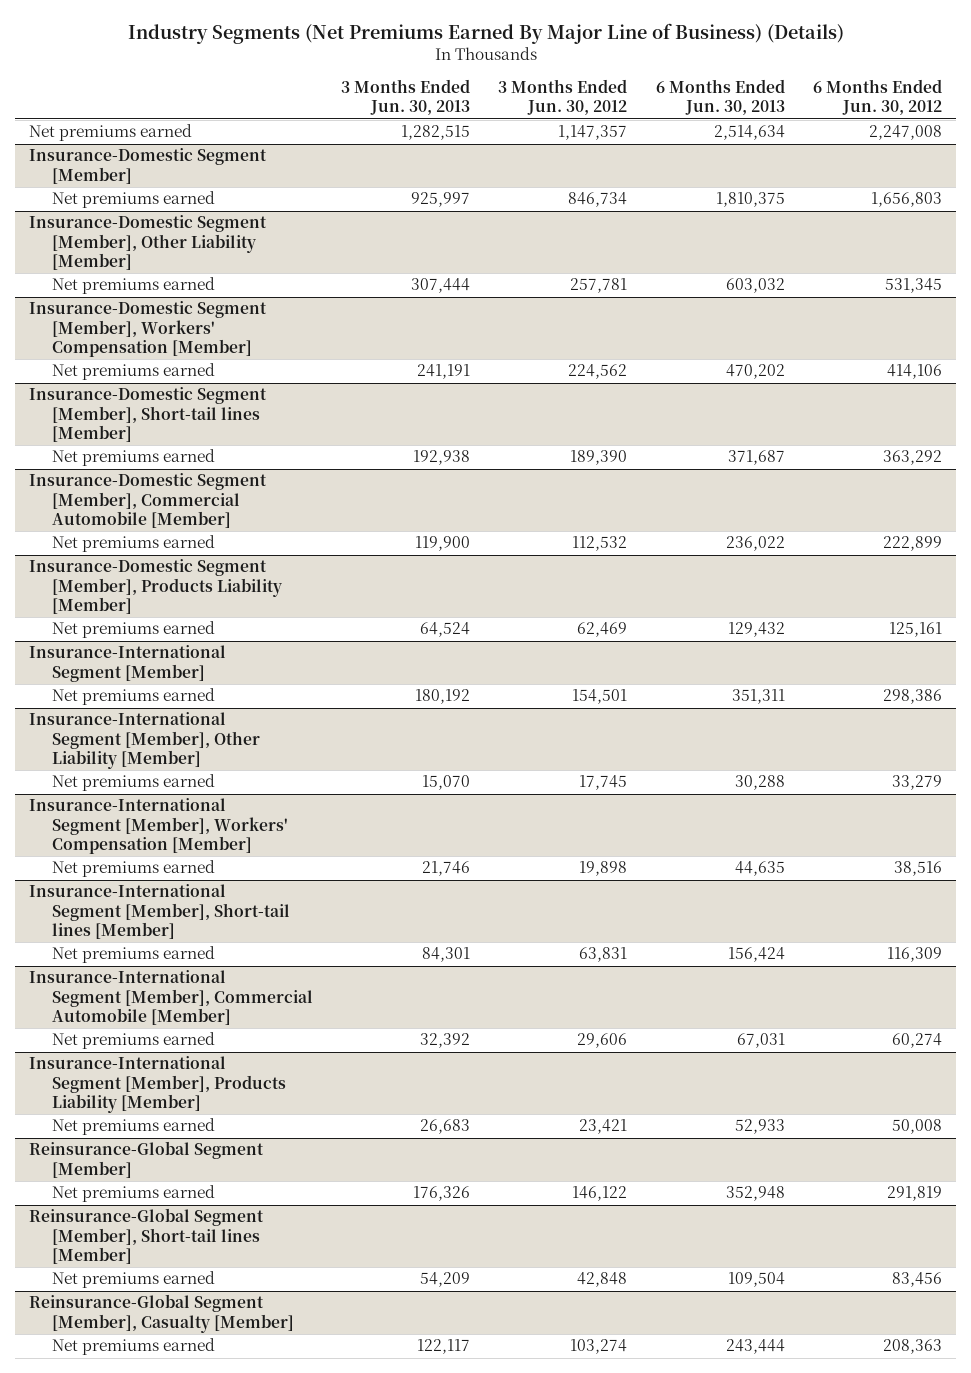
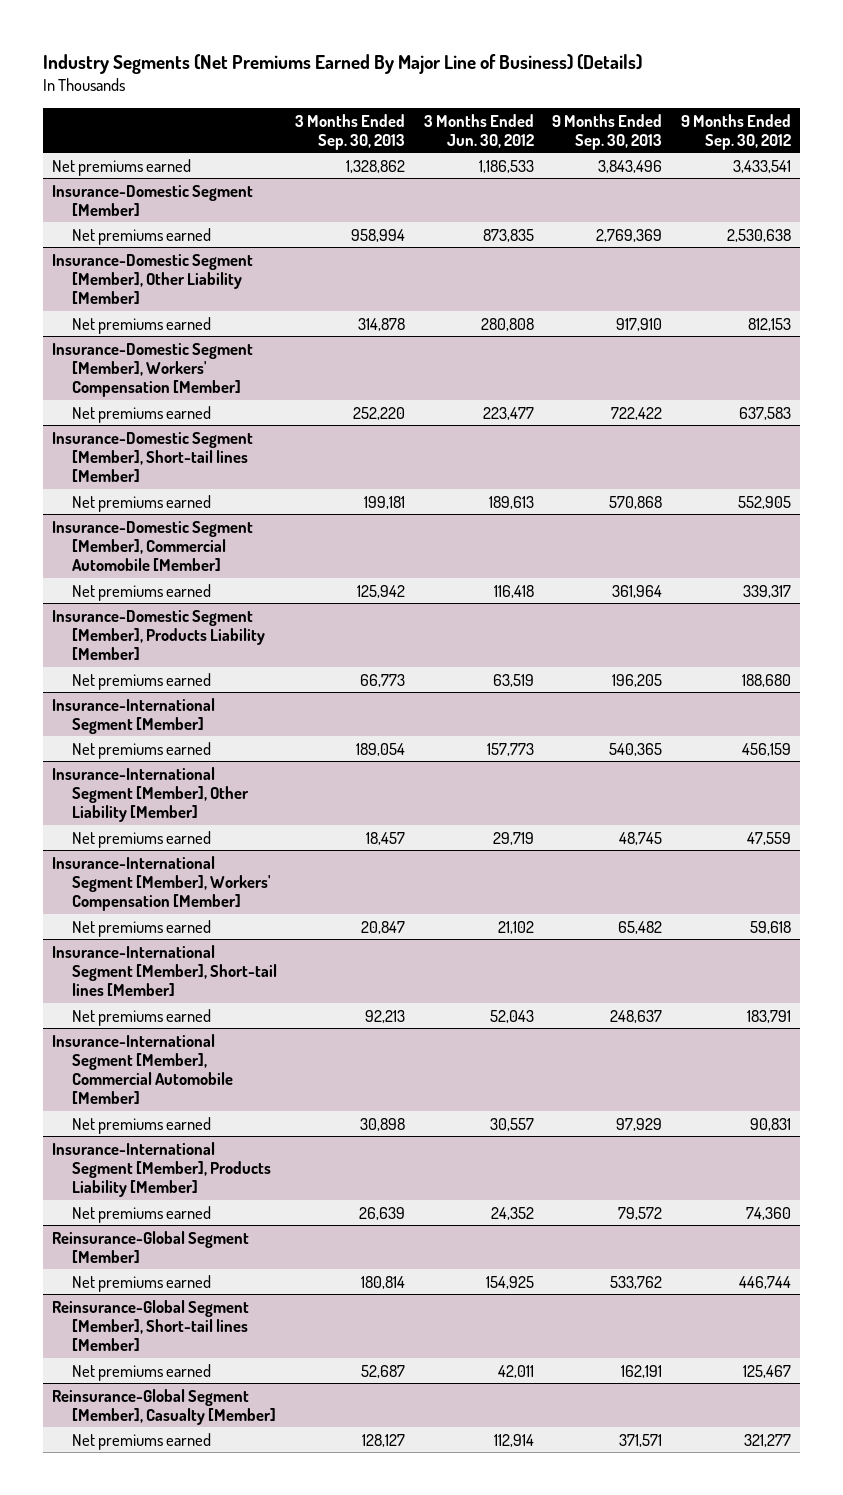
[341,79,471,116] 3 Months Ended Jun. 30, 2013 -> none
[655,79,785,116] 6 Months Ended Jun. 30, 2013 -> none
[812,79,942,116] 6 Months Ended Jun. 30, 2012 -> none
none -> [295,113,406,151] 3 Months Ended Sep. 30, 2013
none -> [552,113,663,151] 9 Months Ended Sep. 30, 2013
none -> [680,113,791,151] 9 Months Ended Sep. 30, 2012
[558,125,628,141] 1,147,357 -> [478,159,534,173] 1,186,533
[568,192,628,208] 846,734 -> [482,228,534,242] 873,835
[570,278,628,294] 257,781 -> [480,317,534,331] 280,808
[568,364,628,380] 224,562 -> [482,406,534,420] 223,477
[570,450,628,466] 189,390 -> [488,495,534,509] 189,613
[572,536,628,552] 112,532 -> [493,584,534,598] 116,418
[577,622,628,638] 62,469 -> [492,673,534,687] 63,519
[572,689,628,705] 154,501 -> [486,742,534,756] 157,773
[579,775,628,791] 17,745 -> [492,831,534,845] 29,719
[579,861,628,877] 19,898 -> [497,920,534,934] 21,102
[579,947,628,963] 63,831 -> [489,1009,534,1023] 52,043
[577,1033,628,1049] 29,606 -> [489,1117,534,1131] 30,557
[579,1119,628,1135] 23,421 -> [490,1206,534,1220] 24,352
[572,1186,628,1202] 146,122 -> [485,1275,534,1289] 154,925
[577,1272,628,1288] 42,848 -> [497,1364,534,1378] 42,011
[570,1339,628,1355] 103,274 -> [493,1433,534,1447] 112,914

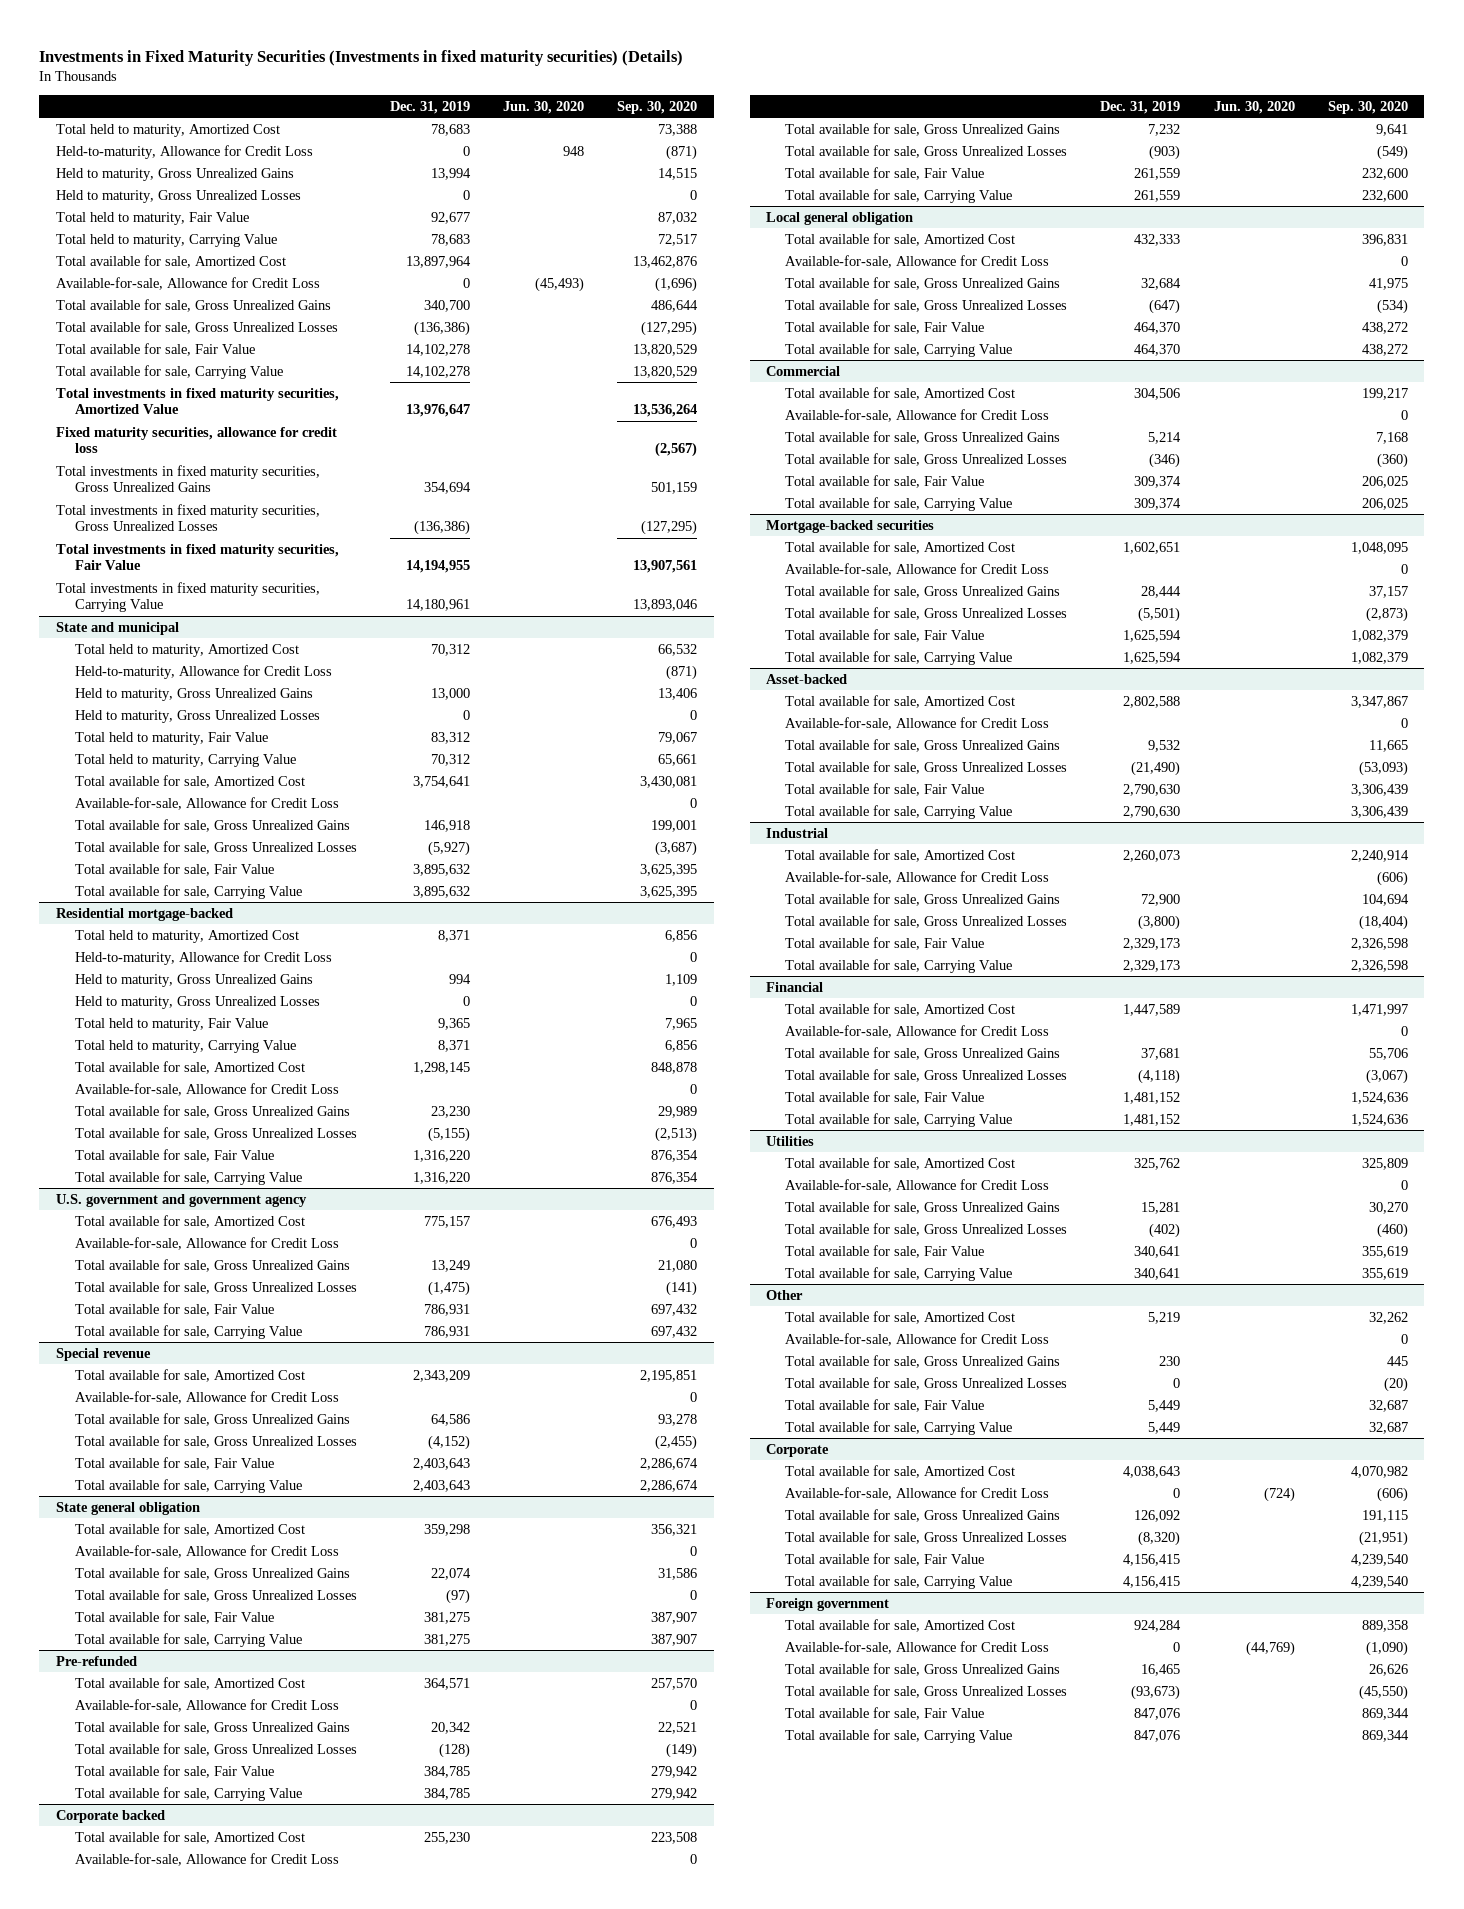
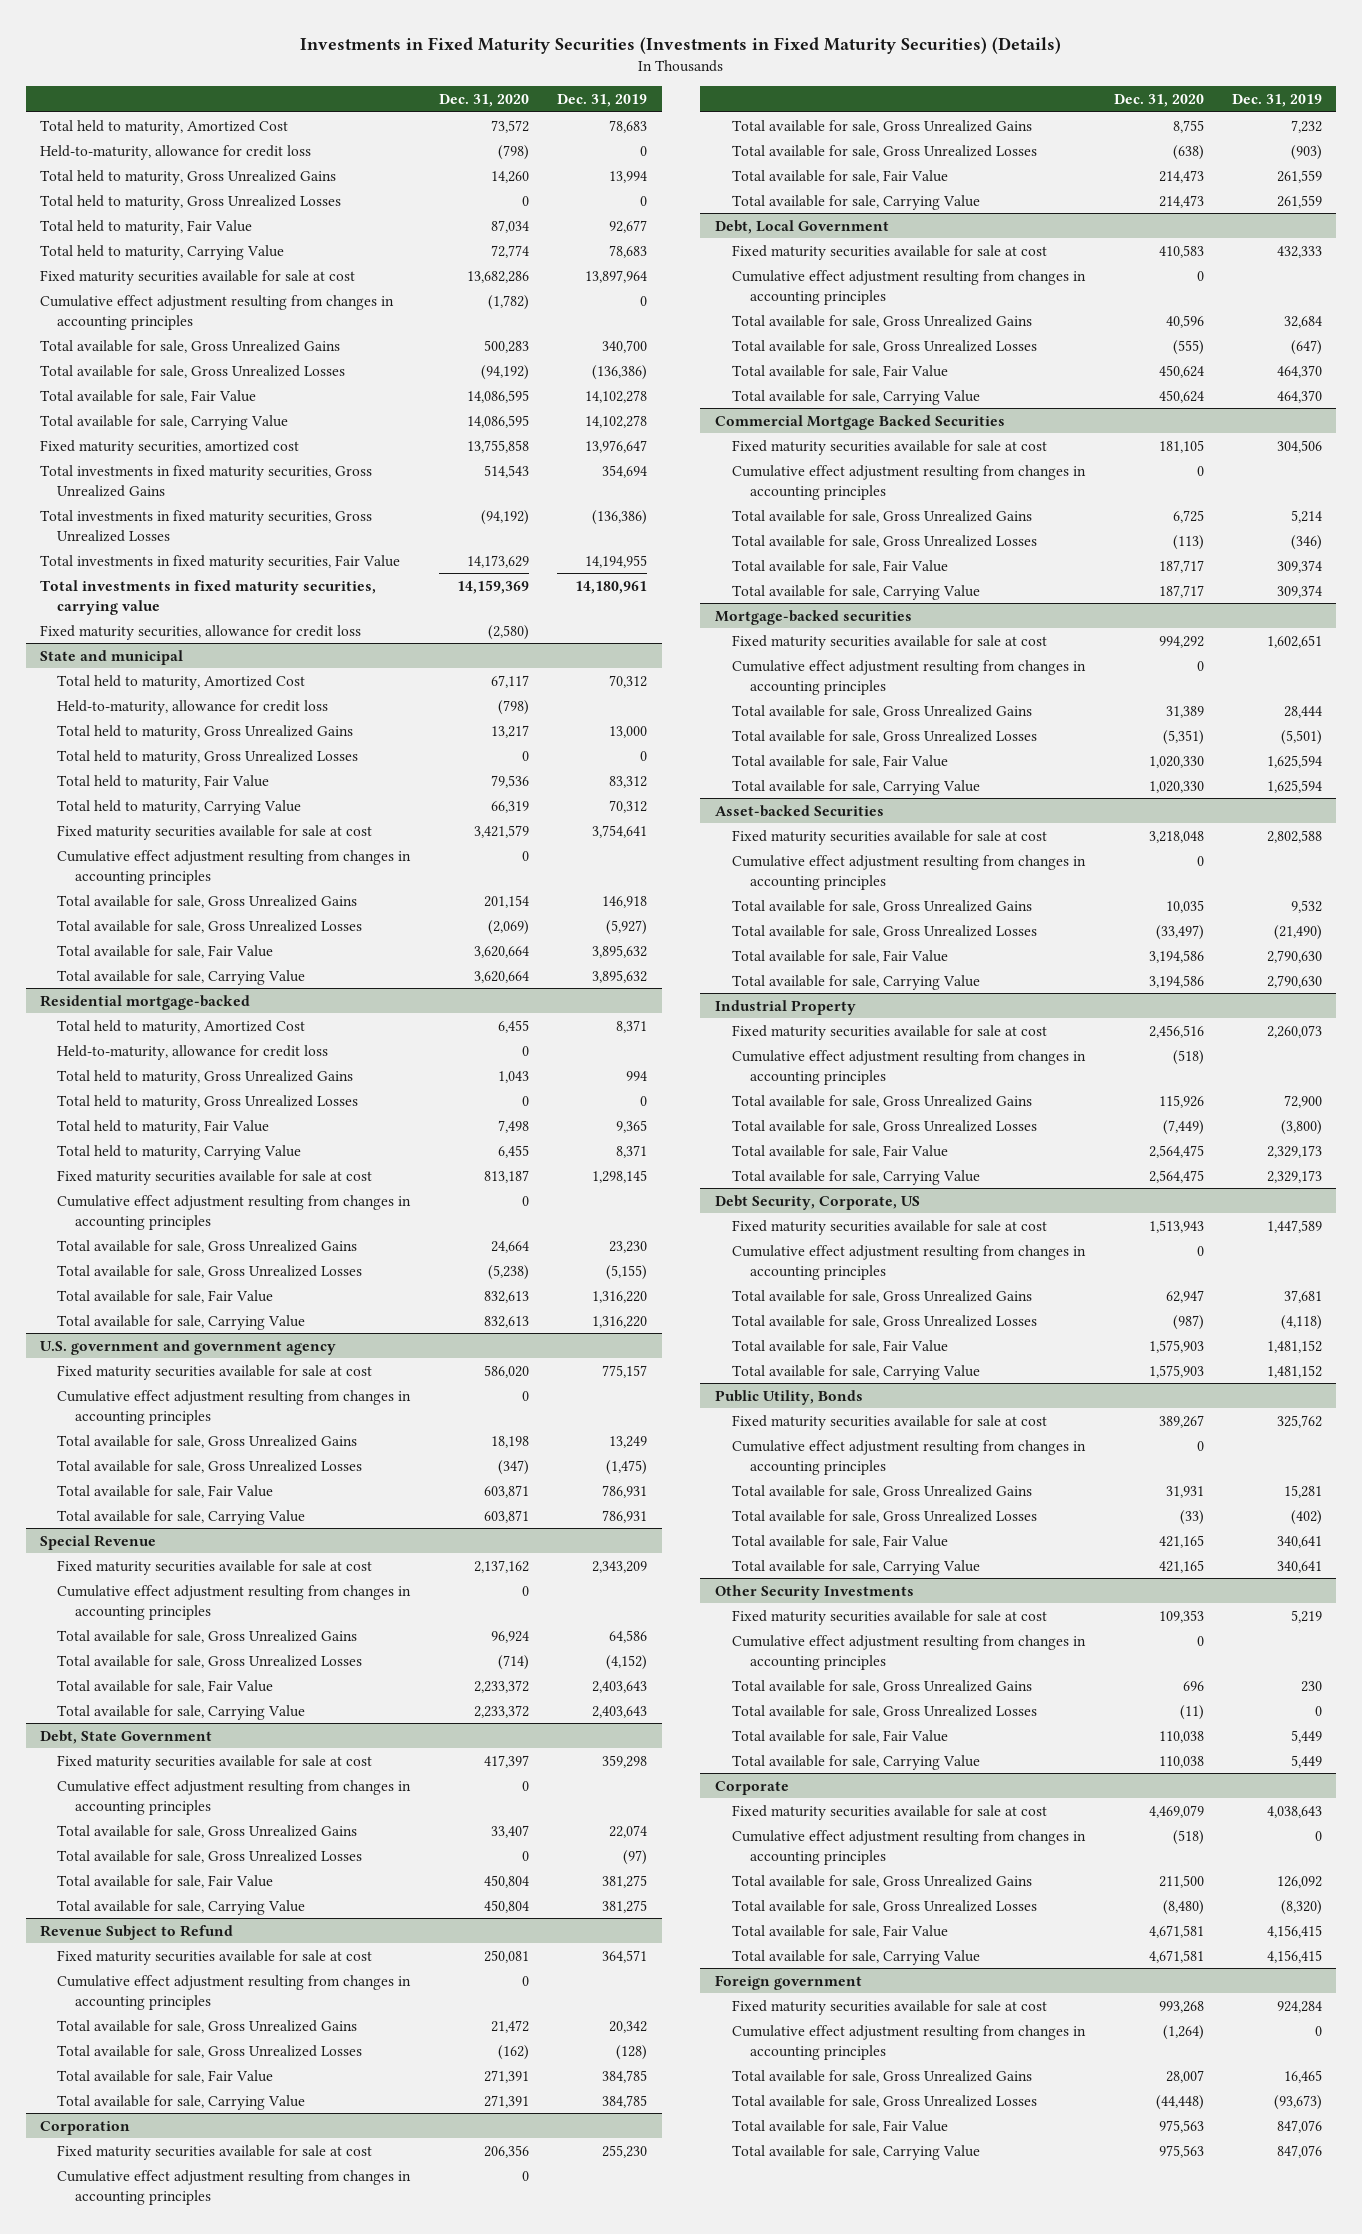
[39,49,684,66] Investments in Fixed Maturity Securities (Investments in fixed maturity securities) (Details) -> [299,36,1061,54] Investments in Fixed Maturity Securities (Investments in Fixed Maturity Securities) (Details)
[503,101,585,115] Jun. 30, 2020 -> none
[617,101,698,115] Sep. 30, 2020 -> none
none -> [438,93,529,107] Dec. 31, 2020
[56,144,314,159] Held-to-maturity, Allowance for Credit Loss -> [39,144,311,160] Held-to-maturity, allowance for credit loss
[56,167,295,181] Held to maturity, Gross Unrealized Gains -> [39,169,336,185] Total held to maturity, Gross Unrealized Gains
[56,189,302,203] Held to maturity, Gross Unrealized Losses -> [39,194,341,210] Total held to maturity, Gross Unrealized Losses
[56,254,287,268] Total available for sale, Amortized Cost -> [39,269,355,285] Fixed maturity securities available for sale at cost
[56,276,321,290] Available-for-sale, Allowance for Credit Loss -> [39,294,394,330] Cumulative effect adjustment resulting from changes in accounting principles
[56,387,340,415] Total investments in fixed maturity securities, Amortized Value -> [39,439,299,455] Fixed maturity securities, amortized cost
[56,581,321,613] Total investments in fixed maturity securities, Carrying Value -> [39,579,376,615] Total investments in fixed maturity securities, carrying value
[56,426,338,454] Fixed maturity securities, allowance for credit loss -> [39,624,361,640] Fixed maturity securities, allowance for credit loss
[74,664,332,679] Held-to-maturity, Allowance for Credit Loss -> [57,699,329,715] Held-to-maturity, allowance for credit loss
[74,687,313,701] Held to maturity, Gross Unrealized Gains -> [57,724,354,740] Total held to maturity, Gross Unrealized Gains
[74,709,320,723] Held to maturity, Gross Unrealized Losses -> [57,749,359,765] Total held to maturity, Gross Unrealized Losses
[74,774,305,788] Total available for sale, Amortized Cost -> [57,824,373,840] Fixed maturity securities available for sale at cost
[74,796,339,810] Available-for-sale, Allowance for Credit Loss -> [57,849,412,885] Cumulative effect adjustment resulting from changes in accounting principles
[74,950,332,965] Held-to-maturity, Allowance for Credit Loss -> [57,1044,329,1060] Held-to-maturity, allowance for credit loss
[74,973,313,987] Held to maturity, Gross Unrealized Gains -> [57,1069,354,1085] Total held to maturity, Gross Unrealized Gains
[74,995,320,1009] Held to maturity, Gross Unrealized Losses -> [57,1094,359,1110] Total held to maturity, Gross Unrealized Losses
[74,1060,305,1074] Total available for sale, Amortized Cost -> [57,1169,373,1185] Fixed maturity securities available for sale at cost
[74,1082,339,1096] Available-for-sale, Allowance for Credit Loss -> [57,1194,412,1230] Cumulative effect adjustment resulting from changes in accounting principles
[74,1214,305,1228] Total available for sale, Amortized Cost -> [57,1364,373,1380] Fixed maturity securities available for sale at cost
[74,1236,339,1250] Available-for-sale, Allowance for Credit Loss -> [57,1389,412,1425] Cumulative effect adjustment resulting from changes in accounting principles
[56,1347,152,1361] Special revenue -> [39,1534,156,1550] Special Revenue
[74,1368,305,1382] Total available for sale, Amortized Cost -> [57,1559,373,1575] Fixed maturity securities available for sale at cost
[74,1390,339,1404] Available-for-sale, Allowance for Credit Loss -> [57,1584,412,1620] Cumulative effect adjustment resulting from changes in accounting principles
[56,1501,201,1515] State general obligation -> [39,1729,212,1744] Debt, State Government
[74,1522,305,1536] Total available for sale, Amortized Cost -> [57,1754,373,1770] Fixed maturity securities available for sale at cost
[74,1544,339,1558] Available-for-sale, Allowance for Credit Loss -> [57,1779,412,1815] Cumulative effect adjustment resulting from changes in accounting principles
[56,1655,138,1666] Pre-refunded -> [39,1924,233,1940] Revenue Subject to Refund
[74,1676,305,1690] Total available for sale, Amortized Cost -> [57,1949,373,1965] Fixed maturity securities available for sale at cost
[74,1698,339,1712] Available-for-sale, Allowance for Credit Loss -> [57,1974,412,2010] Cumulative effect adjustment resulting from changes in accounting principles
[56,1809,166,1823] Corporate backed -> [39,2120,130,2135] Corporation
[74,1830,305,1844] Total available for sale, Amortized Cost -> [57,2144,373,2160] Fixed maturity securities available for sale at cost
[74,1852,339,1866] Available-for-sale, Allowance for Credit Loss -> [57,2169,412,2205] Cumulative effect adjustment resulting from changes in accounting principles
[766,211,914,225] Local general obligation -> [714,219,889,234] Debt, Local Government
[785,232,1016,246] Total available for sale, Amortized Cost -> [732,244,1048,260] Fixed maturity securities available for sale at cost
[785,254,1050,268] Available-for-sale, Allowance for Credit Loss -> [732,269,1087,305] Cumulative effect adjustment resulting from changes in accounting principles
[766,365,841,376] Commercial -> [714,414,1005,430] Commercial Mortgage Backed Securities
[785,386,1016,400] Total available for sale, Amortized Cost -> [732,439,1048,455] Fixed maturity securities available for sale at cost
[785,408,1050,422] Available-for-sale, Allowance for Credit Loss -> [732,464,1087,500] Cumulative effect adjustment resulting from changes in accounting principles
[785,540,1016,554] Total available for sale, Amortized Cost -> [732,634,1048,650] Fixed maturity securities available for sale at cost
[785,562,1050,576] Available-for-sale, Allowance for Credit Loss -> [732,659,1087,695] Cumulative effect adjustment resulting from changes in accounting principles
[766,673,848,684] Asset-backed -> [714,804,884,817] Asset-backed Securities
[785,694,1016,708] Total available for sale, Amortized Cost -> [732,829,1048,845] Fixed maturity securities available for sale at cost
[785,716,1050,730] Available-for-sale, Allowance for Credit Loss -> [732,854,1087,890] Cumulative effect adjustment resulting from changes in accounting principles
[766,827,829,838] Industrial -> [714,999,856,1015] Industrial Property
[785,848,1016,862] Total available for sale, Amortized Cost -> [732,1024,1048,1040] Fixed maturity securities available for sale at cost
[785,870,1050,884] Available-for-sale, Allowance for Credit Loss -> [732,1049,1087,1085] Cumulative effect adjustment resulting from changes in accounting principles
[766,981,824,992] Financial -> [714,1194,920,1210] Debt Security, Corporate, US
[785,1002,1016,1016] Total available for sale, Amortized Cost -> [732,1219,1048,1235] Fixed maturity securities available for sale at cost
[785,1024,1050,1038] Available-for-sale, Allowance for Credit Loss -> [732,1244,1087,1280] Cumulative effect adjustment resulting from changes in accounting principles
[766,1135,815,1146] Utilities -> [714,1389,863,1405] Public Utility, Bonds
[785,1156,1016,1170] Total available for sale, Amortized Cost -> [732,1414,1048,1430] Fixed maturity securities available for sale at cost
[785,1178,1050,1192] Available-for-sale, Allowance for Credit Loss -> [732,1439,1087,1475] Cumulative effect adjustment resulting from changes in accounting principles
[766,1289,804,1300] Other -> [714,1584,914,1600] Other Security Investments
[785,1310,1016,1324] Total available for sale, Amortized Cost -> [732,1609,1048,1625] Fixed maturity securities available for sale at cost
[785,1332,1050,1346] Available-for-sale, Allowance for Credit Loss -> [732,1634,1087,1670] Cumulative effect adjustment resulting from changes in accounting principles
[785,1464,1016,1478] Total available for sale, Amortized Cost -> [732,1804,1048,1820] Fixed maturity securities available for sale at cost
[785,1486,1050,1500] Available-for-sale, Allowance for Credit Loss -> [732,1829,1087,1865] Cumulative effect adjustment resulting from changes in accounting principles
[785,1618,1016,1632] Total available for sale, Amortized Cost -> [732,1999,1048,2015] Fixed maturity securities available for sale at cost
[785,1640,1050,1654] Available-for-sale, Allowance for Credit Loss -> [732,2024,1087,2060] Cumulative effect adjustment resulting from changes in accounting principles

